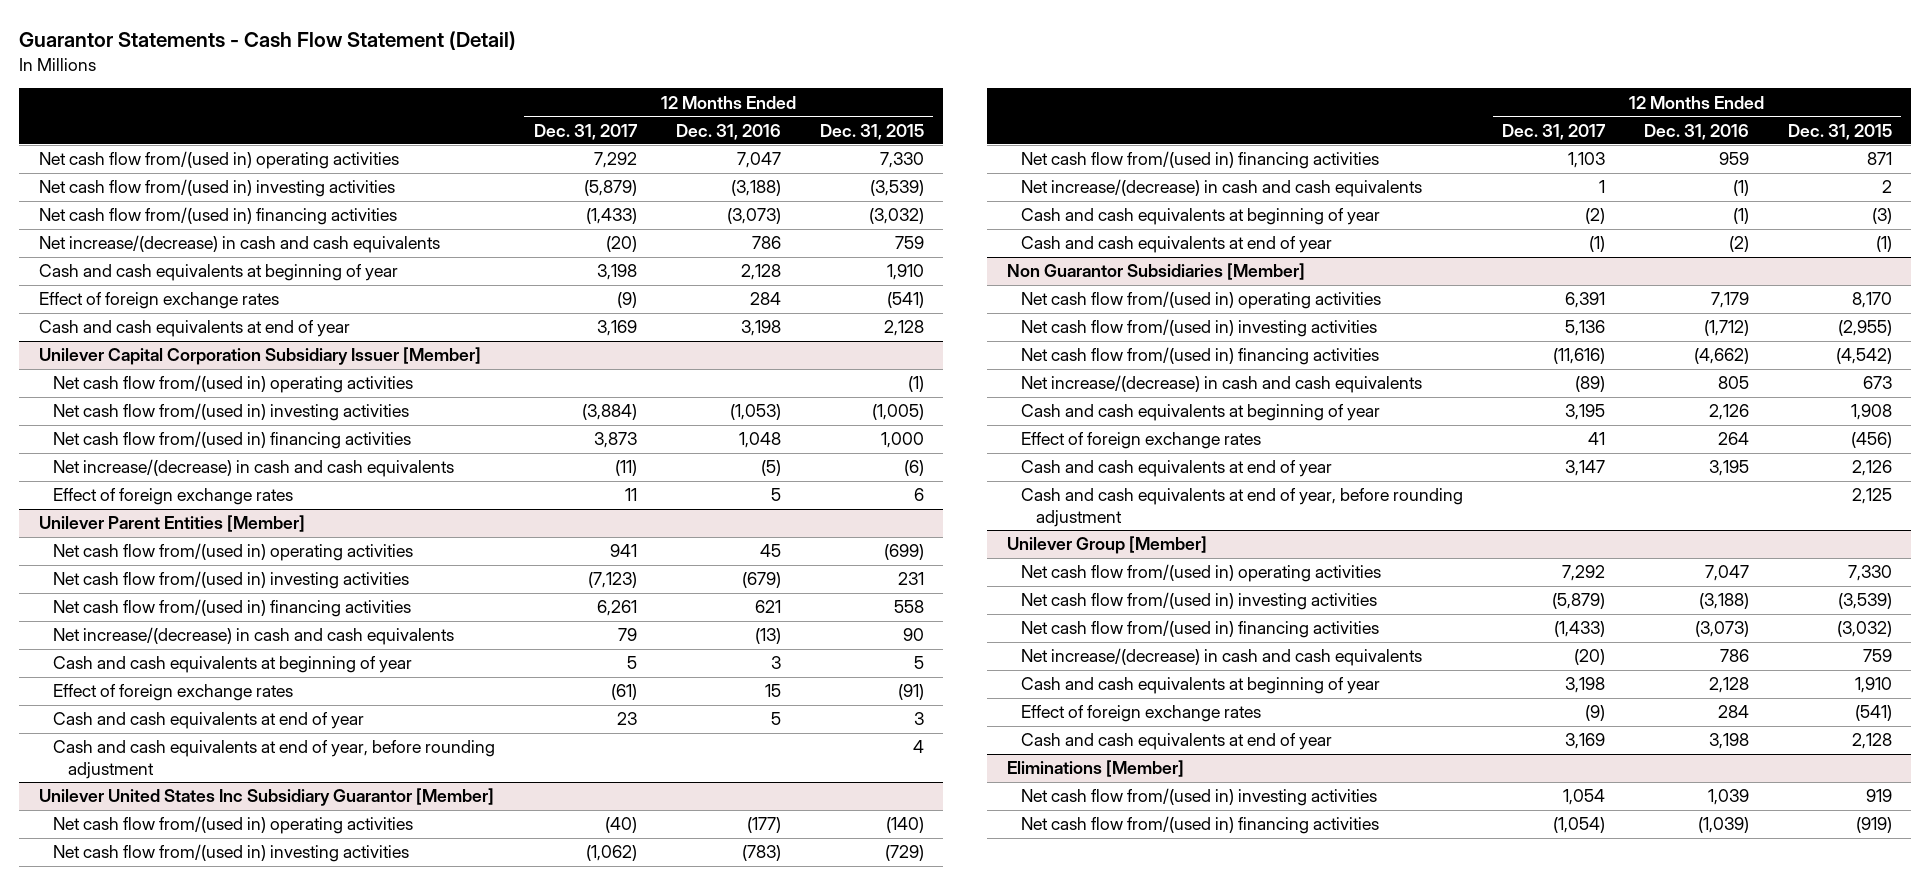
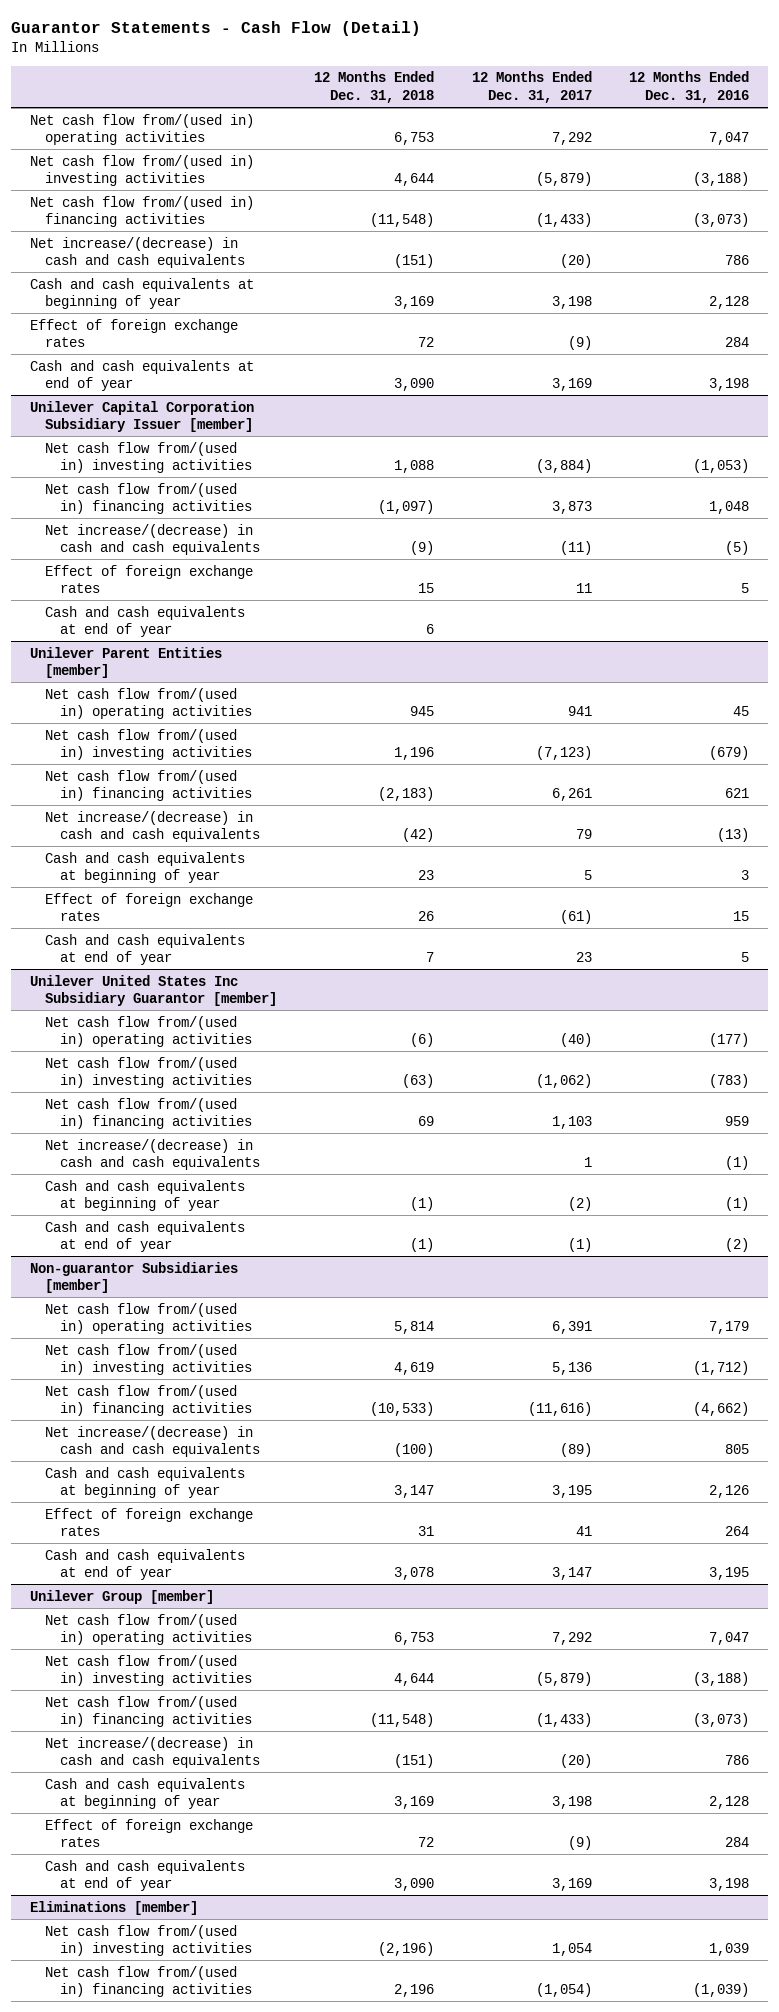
[19,30,517,50] Guarantor Statements - Cash Flow Statement (Detail) -> [11,21,422,37] Guarantor Statements - Cash Flow (Detail)
[819,123,924,140] Dec. 31, 2015 -> none
none -> [314,71,435,103] 12 Months Ended Dec. 31, 2018
[53,375,414,394] Net cash flow from/(used in) operating activities -> none
[38,347,481,366] Unilever Capital Corporation Subsidiary Issuer [Member] -> [30,400,255,432] Unilever Capital Corporation Subsidiary Issuer [member]
none -> [45,605,246,637] Cash and cash equivalents at end of year
[38,515,305,533] Unilever Parent Entities [Member] -> [30,646,223,678] Unilever Parent Entities [member]
[53,740,496,779] Cash and cash equivalents at end of year, before rounding adjustment -> none
[38,788,494,807] Unilever United States Inc Subsidiary Guarantor [Member] -> [30,974,278,1006] Unilever United States Inc Subsidiary Guarantor [member]
[1006,263,1305,281] Non Guarantor Subsidiaries [Member] -> [30,1261,239,1293] Non-guarantor Subsidiaries [member]
[1021,488,1464,527] Cash and cash equivalents at end of year, before rounding adjustment -> none
[1006,536,1207,555] Unilever Group [Member] -> [30,1589,215,1604] Unilever Group [member]
[1006,760,1184,778] Eliminations [Member] -> [30,1900,199,1915] Eliminations [member]

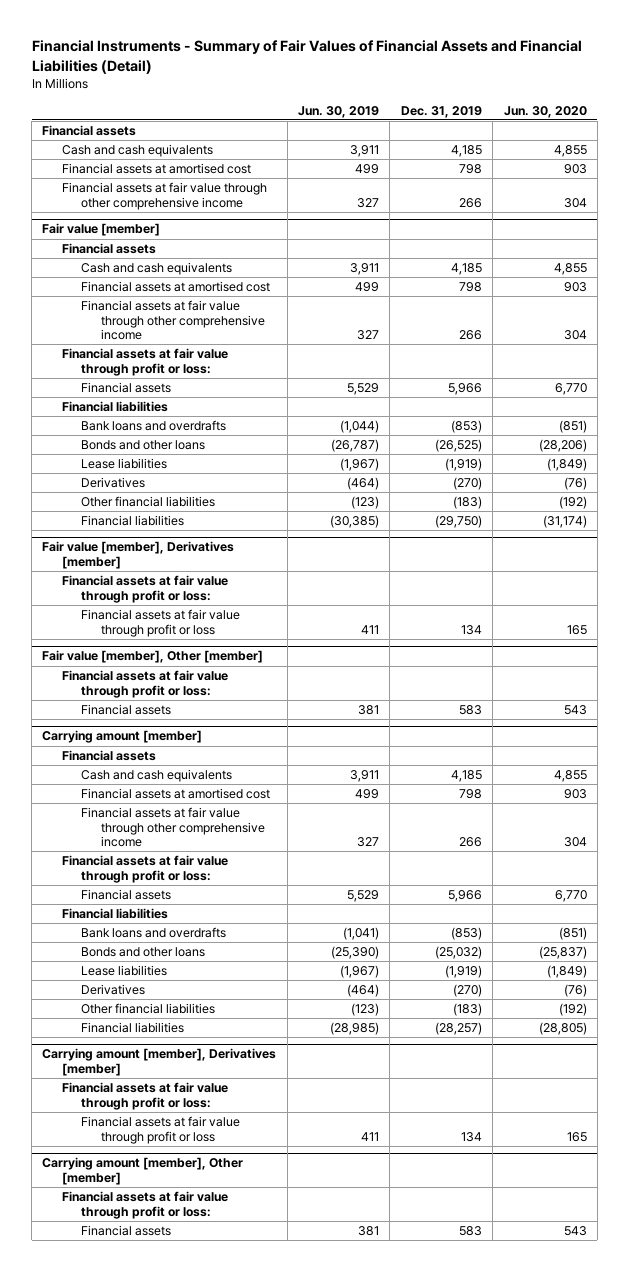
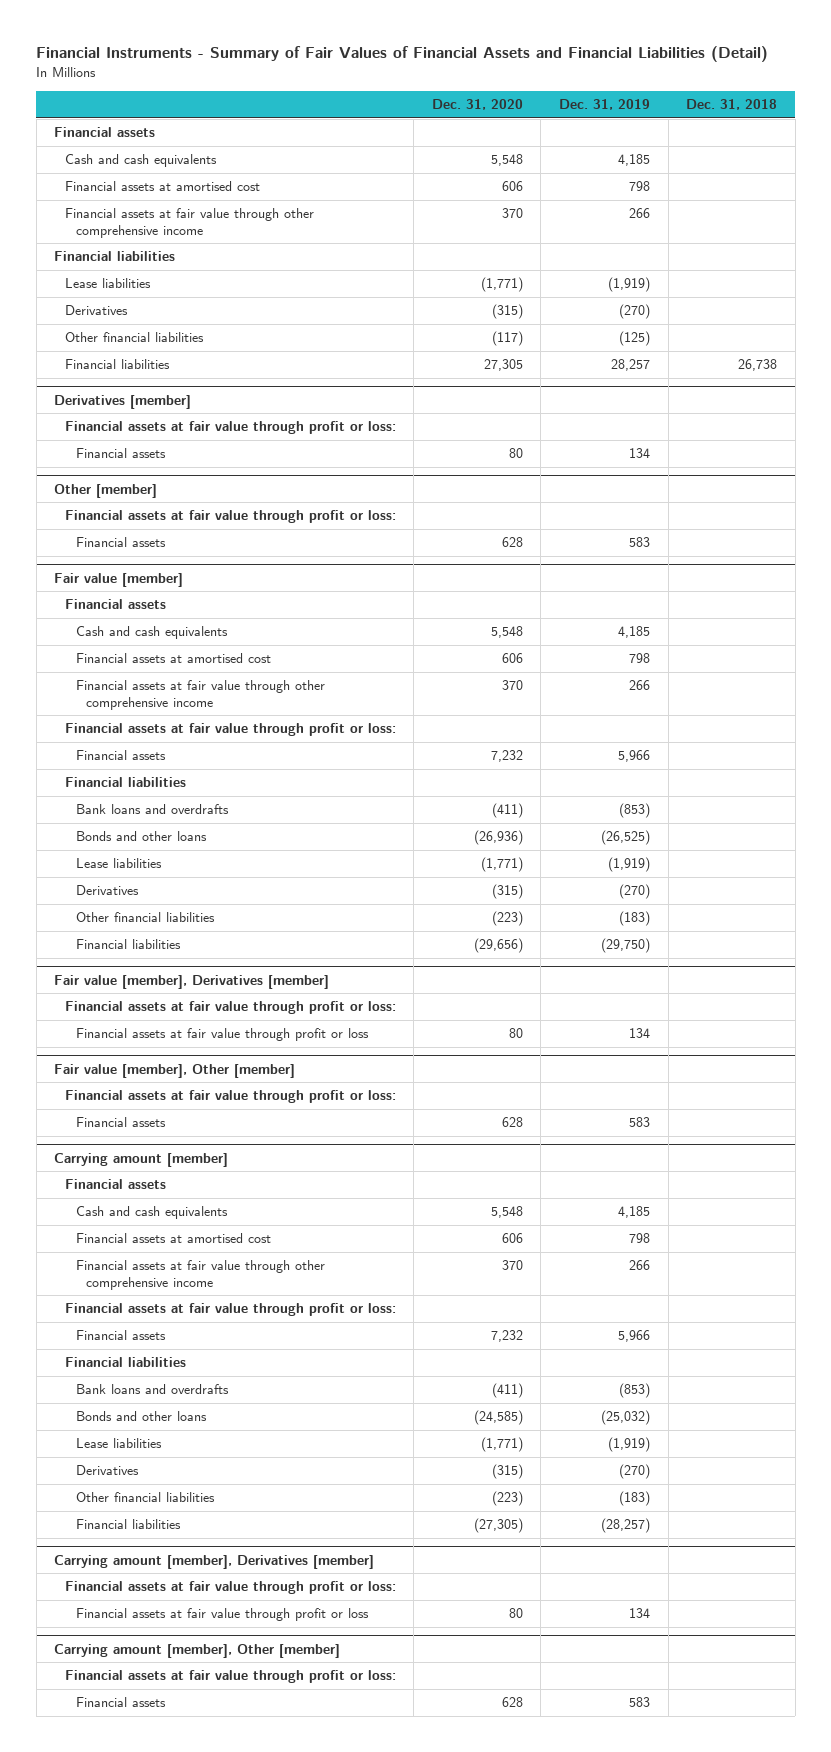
[298,105,380,118] Jun. 30, 2019 -> none
[503,105,587,118] Jun. 30, 2020 -> none
none -> [431,99,523,111] Dec. 31, 2020
none -> [686,99,778,111] Dec. 31, 2018
none -> [54,251,176,262] Financial liabilities
none -> [64,278,151,289] Lease liabilities
none -> [64,305,128,316] Derivatives
none -> [64,332,204,343] Other financial liabilities
none -> [64,359,170,370] Financial liabilities
none -> [54,394,192,409] Derivatives [member]
none -> [64,421,396,435] Financial assets at fair value through profit or loss:
none -> [75,448,166,459] Financial assets
none -> [54,483,158,498] Other [member]
none -> [64,510,396,524] Financial assets at fair value through profit or loss:
none -> [75,537,166,548] Financial assets

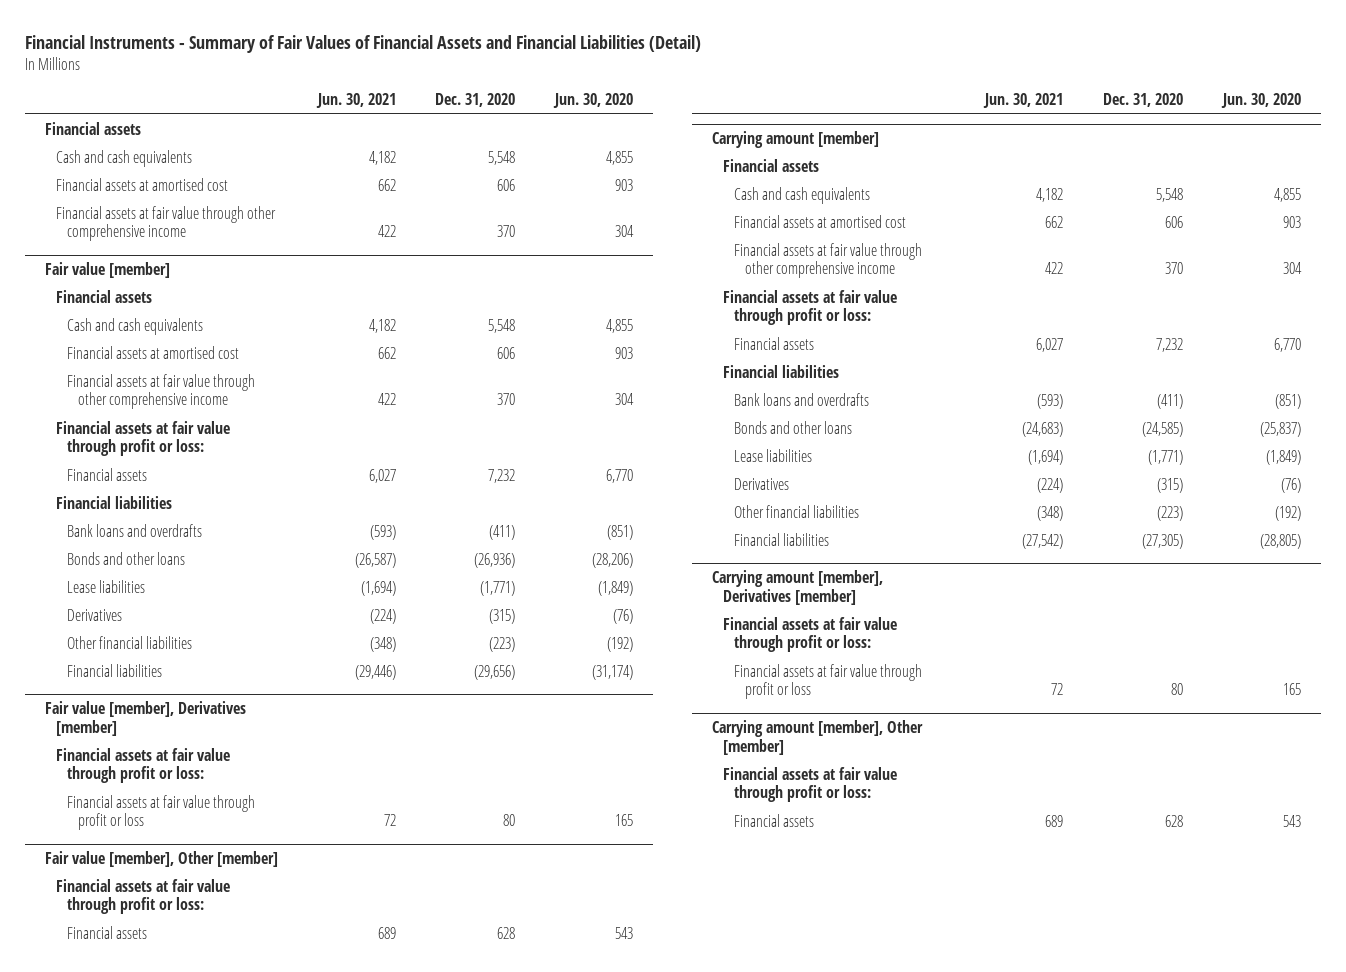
[559,99,651,111] Dec. 31, 2019 -> none
[686,99,778,111] Dec. 31, 2018 -> none
none -> [315,93,396,109] Jun. 30, 2021
none -> [553,93,634,109] Jun. 30, 2020
[54,251,176,262] Financial liabilities -> none
[64,278,151,289] Lease liabilities -> none
[64,305,128,316] Derivatives -> none
[64,332,204,343] Other financial liabilities -> none
[64,359,170,370] Financial liabilities -> none
[54,394,192,409] Derivatives [member] -> none
[64,421,396,435] Financial assets at fair value through profit or loss: -> none
[75,448,166,459] Financial assets -> none
[54,483,158,498] Other [member] -> none
[64,510,396,524] Financial assets at fair value through profit or loss: -> none
[75,537,166,548] Financial assets -> none

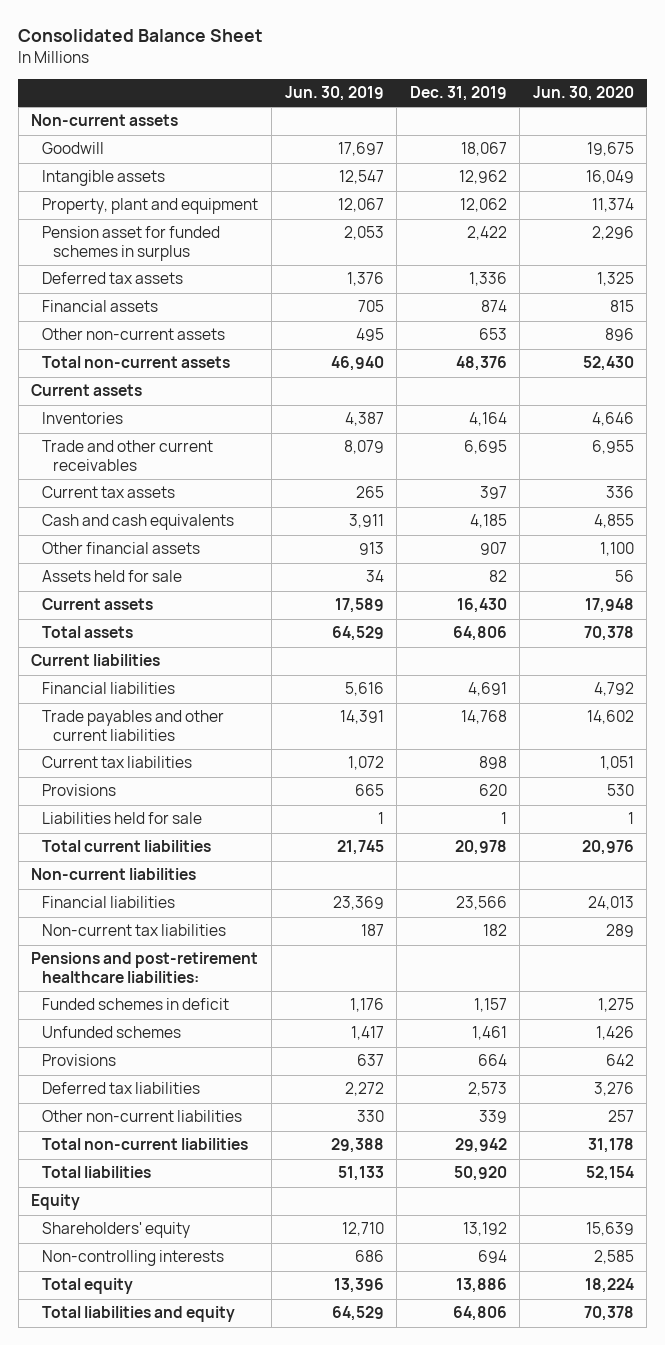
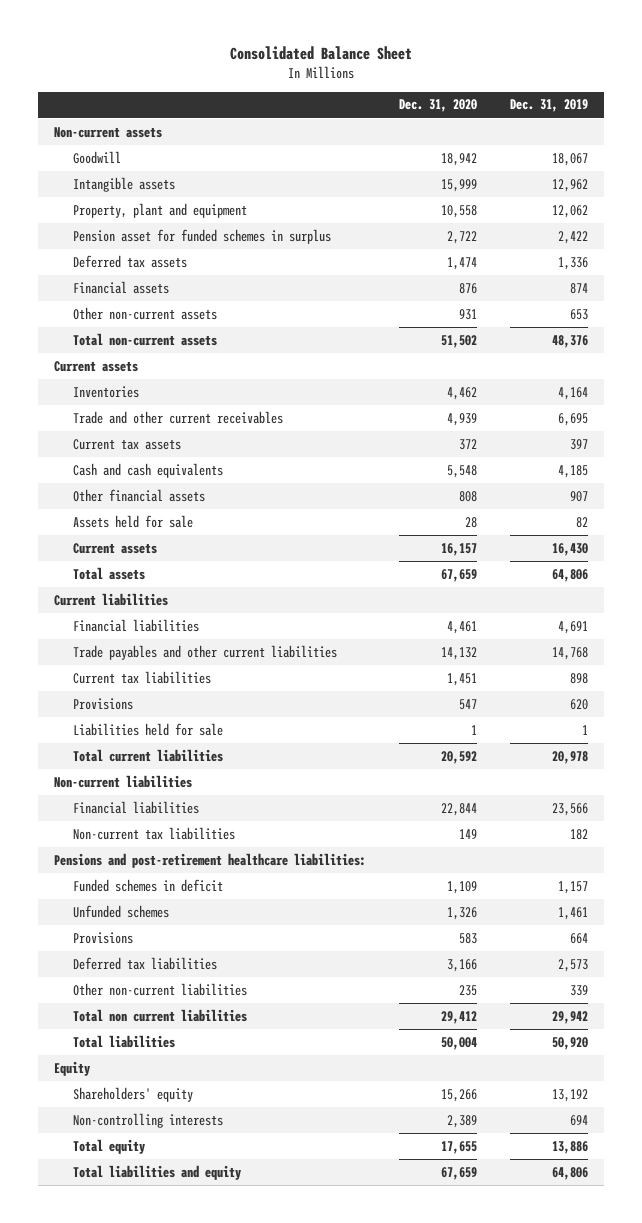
[284,86,384,102] Jun. 30, 2019 -> none
[532,86,634,102] Jun. 30, 2020 -> none
none -> [399,99,478,113] Dec. 31, 2020
[42,1138,249,1151] Total non-current liabilities -> [73,1008,248,1022] Total non current liabilities

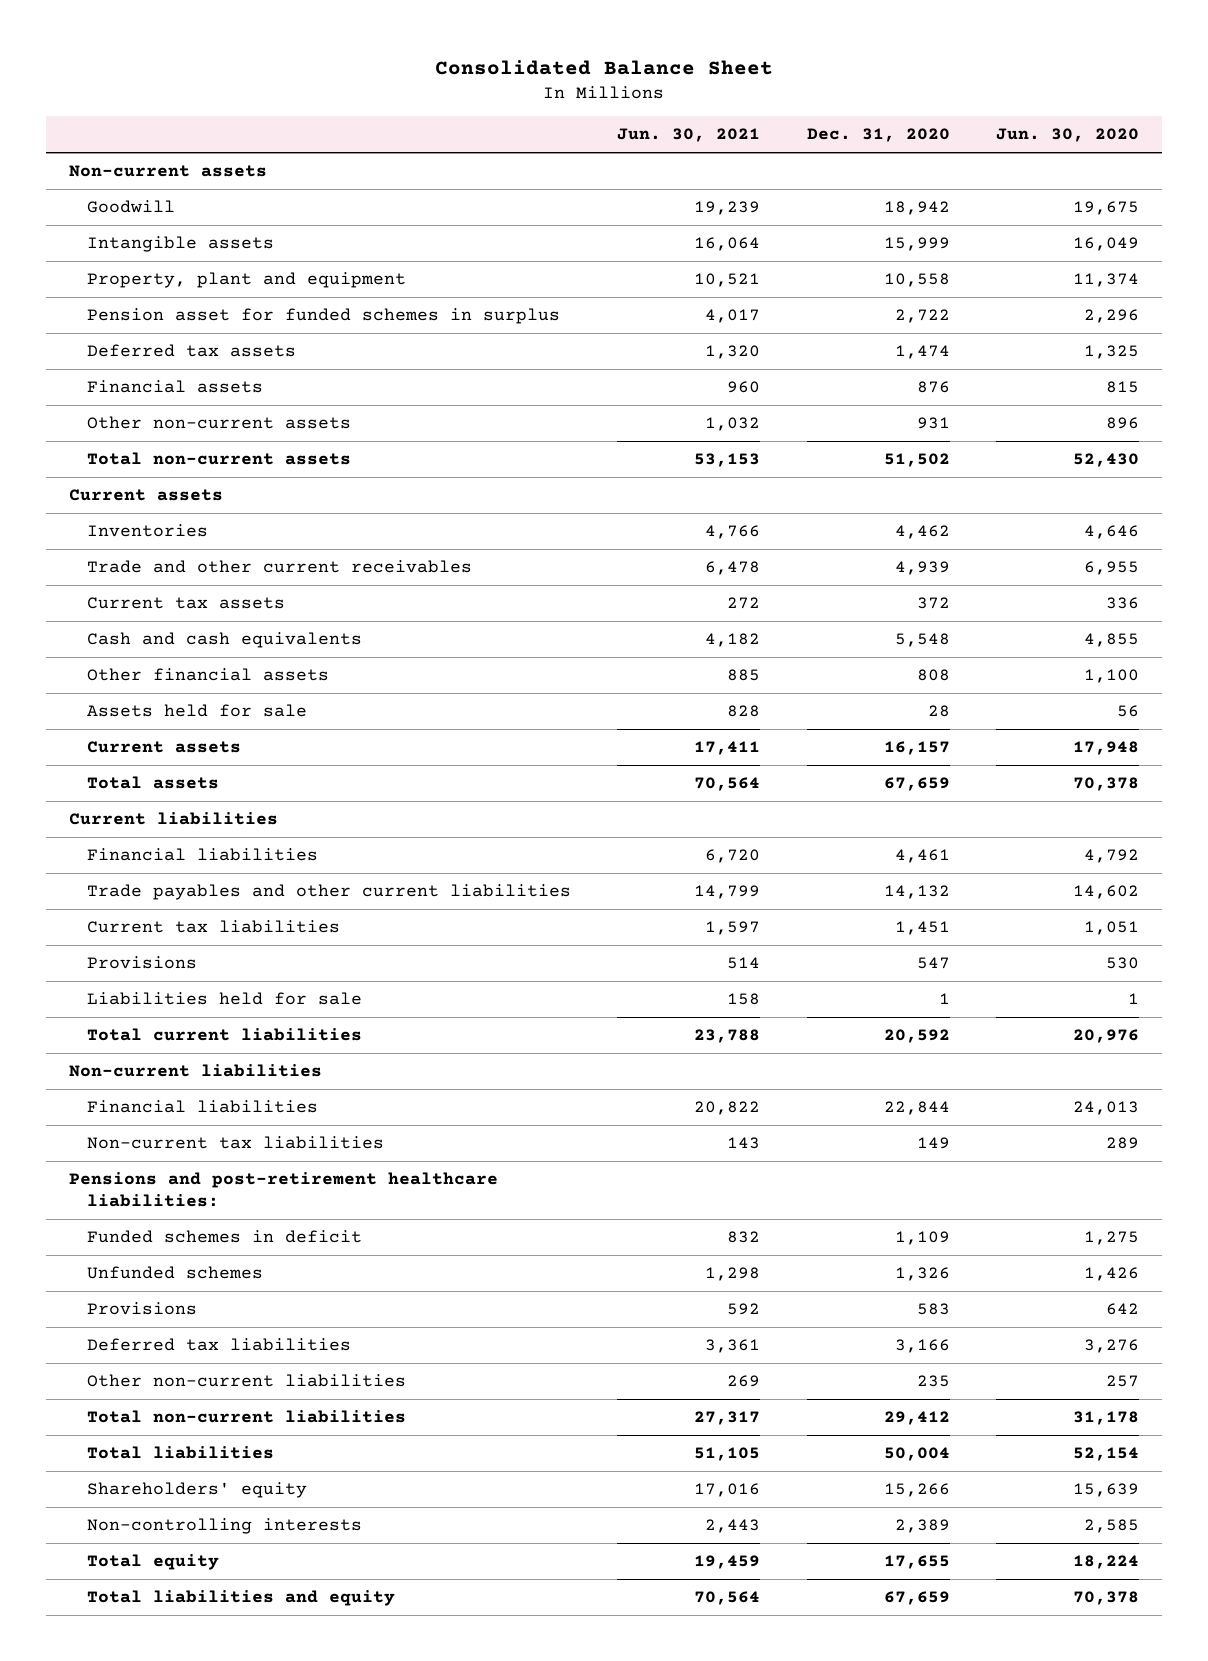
[509,99,588,113] Dec. 31, 2019 -> none
none -> [617,128,761,143] Jun. 30, 2021
none -> [996,128,1140,143] Jun. 30, 2020
[73,1008,248,1022] Total non current liabilities -> [86,1410,406,1424] Total non-current liabilities
[54,1060,91,1076] Equity -> none

